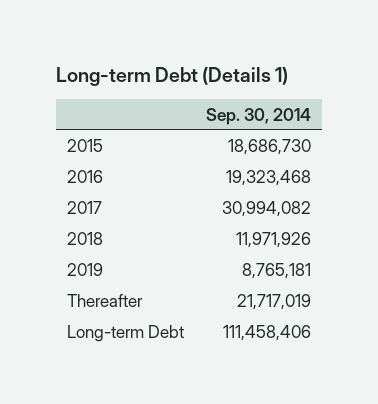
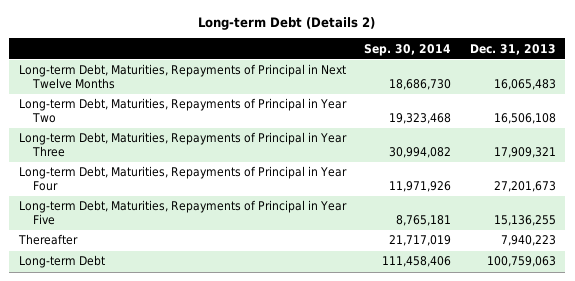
[56,67,289,87] Long-term Debt (Details 1) -> [198,16,376,30] Long-term Debt (Details 2)
none -> [470,43,557,55] Dec. 31, 2013
[67,139,104,153] 2015 -> [18,64,346,89] Long-term Debt, Maturities, Repayments of Principal in Next Twelve Months
[67,170,104,184] 2016 -> [18,98,347,123] Long-term Debt, Maturities, Repayments of Principal in Year Two
[67,201,103,215] 2017 -> [18,132,347,157] Long-term Debt, Maturities, Repayments of Principal in Year Three
[67,232,104,246] 2018 -> [18,166,347,191] Long-term Debt, Maturities, Repayments of Principal in Year Four
[67,263,104,277] 2019 -> [18,200,347,225] Long-term Debt, Maturities, Repayments of Principal in Year Five

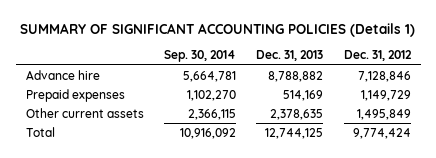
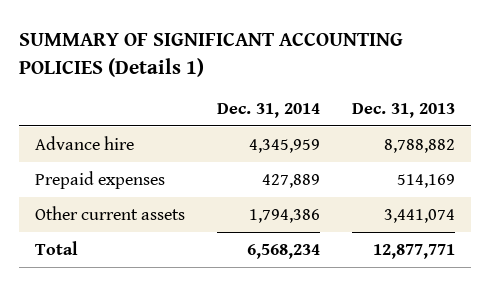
[164,50,237,63] Sep. 30, 2014 -> none
[343,50,412,62] Dec. 31, 2012 -> none
none -> [217,103,321,119] Dec. 31, 2014
[270,108,324,120] 2,378,635 -> [384,208,456,223] 3,441,074
[265,127,324,139] 12,744,125 -> [373,243,456,259] 12,877,771

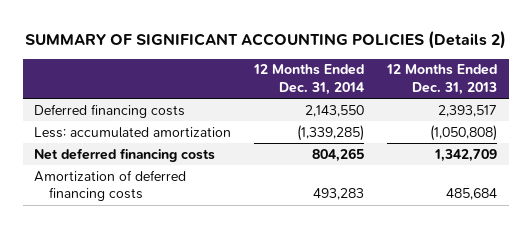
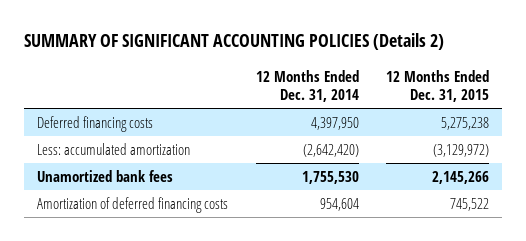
[386,64,498,95] 12 Months Ended Dec. 31, 2013 -> none
none -> [385,69,489,102] 12 Months Ended Dec. 31, 2015
[34,147,216,162] Net deferred financing costs -> none
[305,104,365,117] 2,143,550 -> [310,117,359,131] 4,397,950
[297,124,365,141] (1,339,285) -> [302,144,359,158] (2,642,420)
none -> [37,170,174,183] Unamortized bank fees
[313,188,365,201] 493,283 -> [319,198,359,212] 954,604

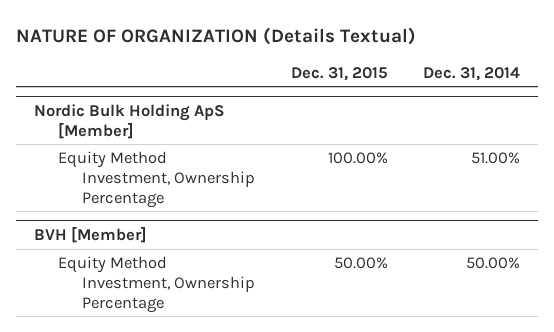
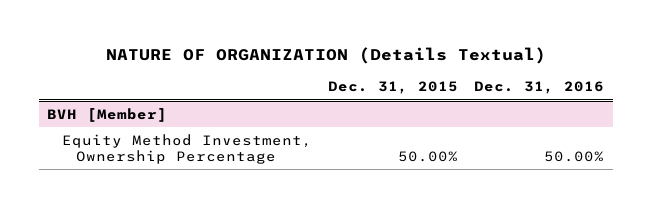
[422,66,520,81] Dec. 31, 2014 -> none
none -> [474,81,605,95] Dec. 31, 2016
[33,104,225,139] Nordic Bulk Holding ApS [Member] -> none
[58,151,256,208] Equity Method Investment, Ownership Percentage -> none

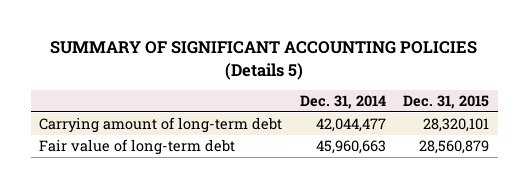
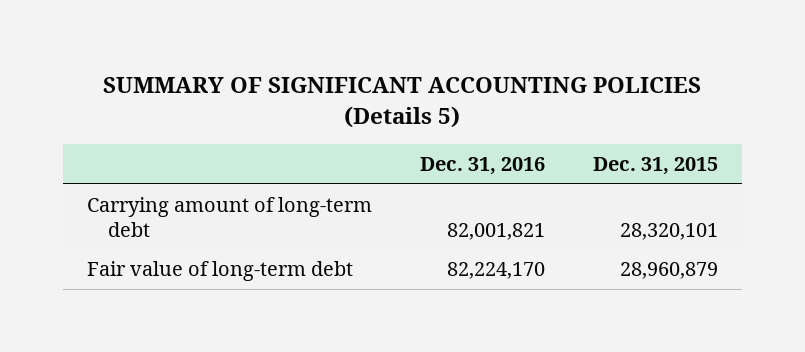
[299,95,386,110] Dec. 31, 2014 -> none
none -> [419,156,545,175] Dec. 31, 2016
[418,140,489,155] 28,560,879 -> [619,262,718,280] 28,960,879

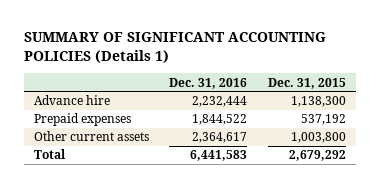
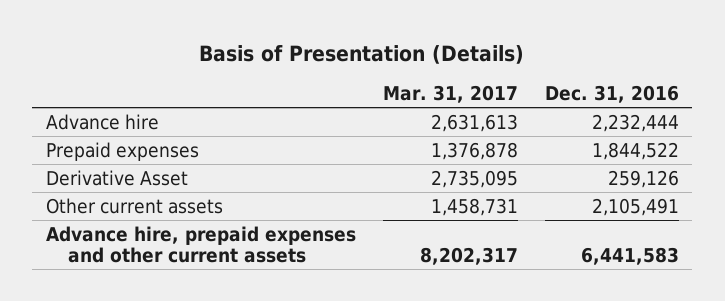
[23,32,326,64] SUMMARY OF SIGNIFICANT ACCOUNTING POLICIES (Details 1) -> [199,44,525,64] Basis of Presentation (Details)
[267,77,346,89] Dec. 31, 2015 -> none
none -> [382,84,518,103] Mar. 31, 2017
none -> [45,169,188,186] Derivative Asset
[192,132,248,144] 2,364,617 -> [591,197,679,216] 2,105,491
[33,149,66,160] Total -> [45,225,356,264] Advance hire, prepaid expenses and other current assets

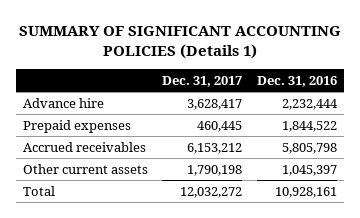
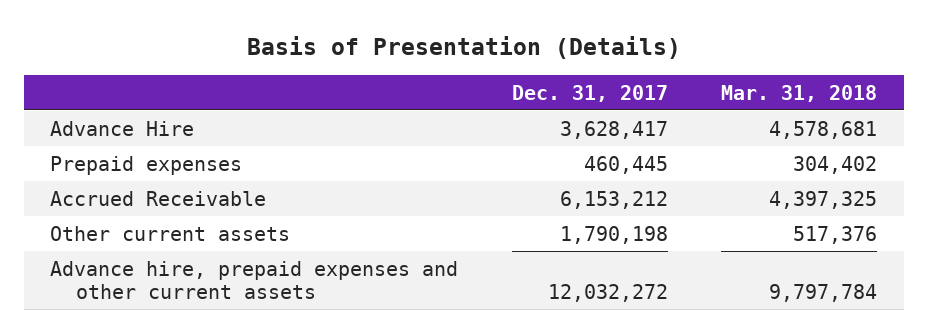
[18,26,341,60] SUMMARY OF SIGNIFICANT ACCOUNTING POLICIES (Details 1) -> [246,35,681,59] Basis of Presentation (Details)
[256,75,337,87] Dec. 31, 2016 -> none
none -> [721,84,878,102] Mar. 31, 2018
[23,97,105,108] Advance hire -> [50,120,195,136] Advance Hire
[23,141,147,152] Accrued receivables -> [50,190,267,206] Accrued Receivable
[23,185,56,196] Total -> [50,260,459,300] Advance hire, prepaid expenses and other current assets

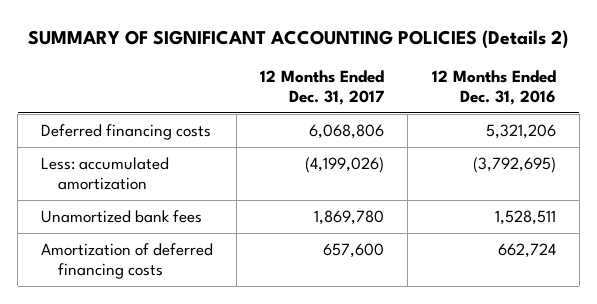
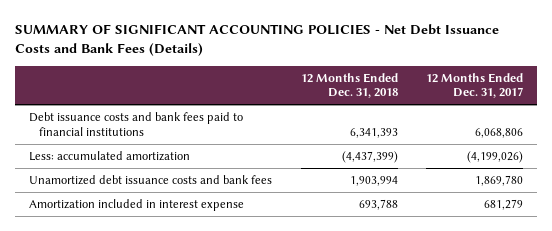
[28,29,569,49] SUMMARY OF SIGNIFICANT ACCOUNTING POLICIES (Details 2) -> [15,24,500,57] SUMMARY OF SIGNIFICANT ACCOUNTING POLICIES - Net Debt Issuance Costs and Bank Fees (Details)
[431,70,556,106] 12 Months Ended Dec. 31, 2016 -> none
none -> [300,72,398,99] 12 Months Ended Dec. 31, 2018
[41,123,212,140] Deferred financing costs -> [29,112,244,136] Debt issuance costs and bank fees paid to financial institutions
[41,242,214,279] Amortization of deferred financing costs -> none
[41,209,203,223] Unamortized bank fees -> [29,175,273,186] Unamortized debt issuance costs and bank fees
none -> [29,199,245,212] Amortization included in interest expense

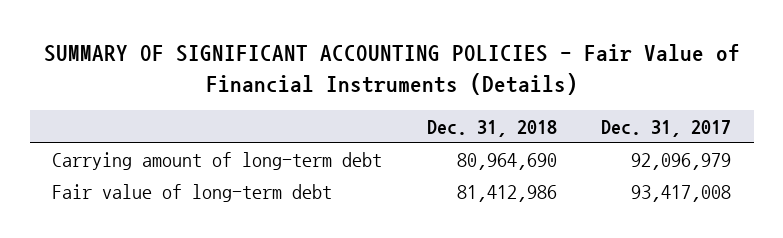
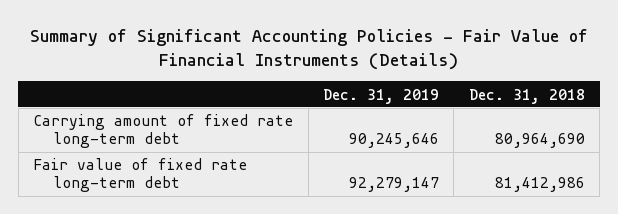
[43,44,740,95] SUMMARY OF SIGNIFICANT ACCOUNTING POLICIES - Fair Value of Financial Instruments (Details) -> [29,29,588,70] Summary of Significant Accounting Policies - Fair Value of Financial Instruments (Details)
[601,119,732,137] Dec. 31, 2017 -> none
none -> [322,88,439,104] Dec. 31, 2019
[52,152,383,171] Carrying amount of long-term debt -> [33,114,294,149] Carrying amount of fixed rate long-term debt
[52,184,333,203] Fair value of long-term debt -> [33,158,248,193] Fair value of fixed rate long-term debt

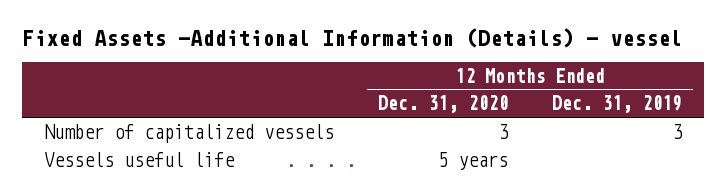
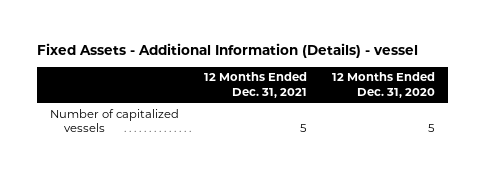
[21,27,682,48] Fixed Assets -Additional Information (Details) - vessel -> [37,43,419,59] Fixed Assets - Additional Information (Details) - vessel
[551,95,682,114] Dec. 31, 2019 -> none
none -> [203,72,307,98] 12 Months Ended Dec. 31, 2021
[43,152,235,168] Vessels useful life -> none
[497,124,509,140] 3 -> [428,124,436,133] 5

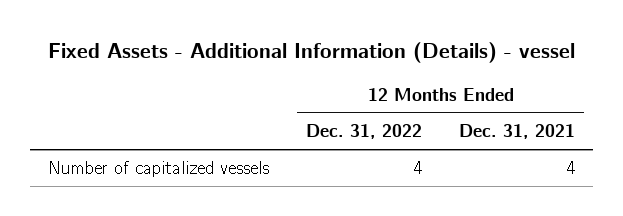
[332,72,436,98] 12 Months Ended Dec. 31, 2020 -> none
none -> [306,124,423,140] Dec. 31, 2022
[299,124,307,133] 5 -> [565,161,575,175] 4

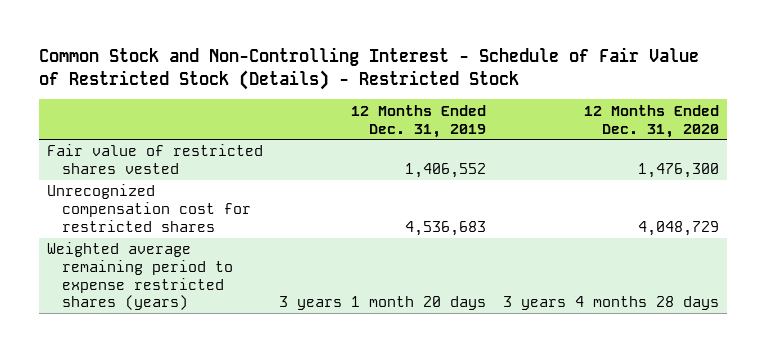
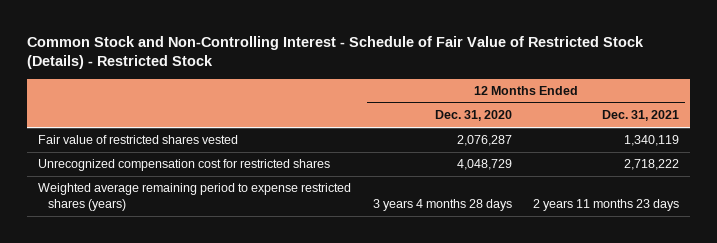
[351,104,487,138] 12 Months Ended Dec. 31, 2019 -> none
none -> [602,110,680,122] Dec. 31, 2021
[637,163,719,179] 1,476,300 -> [456,135,512,147] 2,076,287

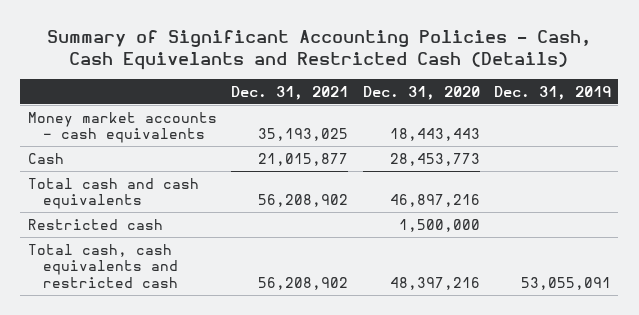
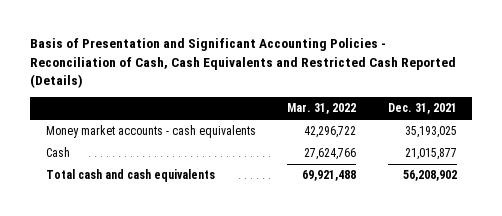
[47,29,592,70] Summary of Significant Accounting Policies - Cash, Cash Equivelants and Restricted Cash (Details) -> [29,38,456,89] Basis of Presentation and Significant Accounting Policies - Reconciliation of Cash, Cash Equivalents and Restricted Cash Reported (Details)
[362,85,480,100] Dec. 31, 2020 -> none
[494,85,612,100] Dec. 31, 2019 -> none
none -> [287,103,357,115] Mar. 31, 2022
[27,218,163,230] Restricted cash -> none
[27,243,179,288] Total cash, cash equivalents and restricted cash -> none

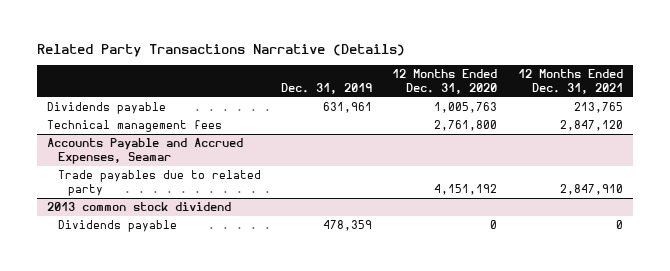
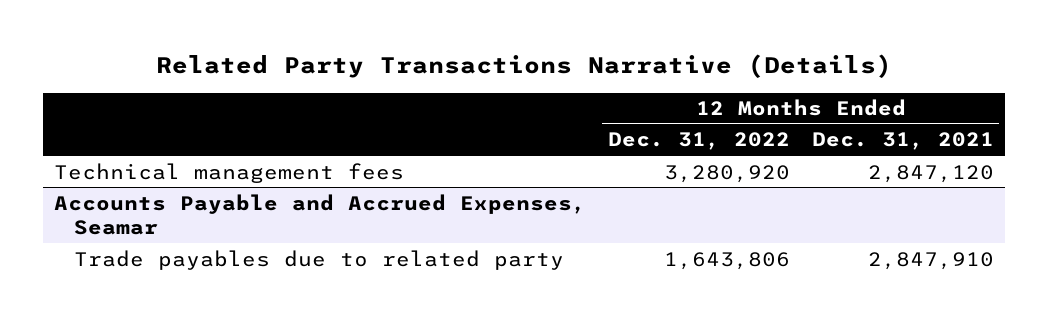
[280,82,372,94] Dec. 31, 2019 -> none
[392,68,498,94] 12 Months Ended Dec. 31, 2020 -> none
none -> [607,132,790,151] Dec. 31, 2022
[47,102,167,115] Dividends payable -> none
[47,202,232,212] 2013 common stock dividend -> none
[57,220,177,233] Dividends payable -> none

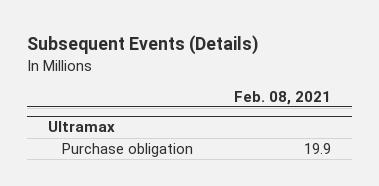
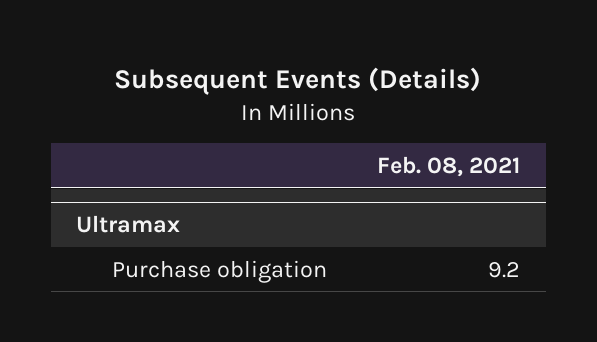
[304,142,332,154] 19.9 -> [488,261,521,278] 9.2

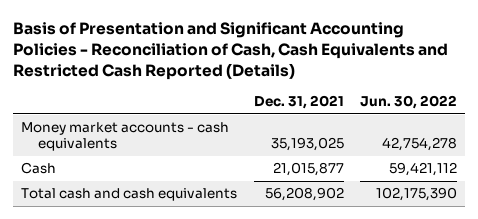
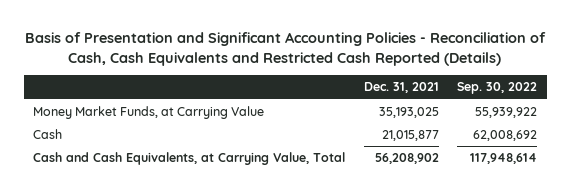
[360,95,458,110] Jun. 30, 2022 -> none
none -> [457,82,538,95] Sep. 30, 2022
[21,122,230,152] Money market accounts - cash equivalents -> [33,106,265,120] Money Market Funds, at Carrying Value
[21,188,238,202] Total cash and cash equivalents -> [33,152,346,166] Cash and Cash Equivalents, at Carrying Value, Total

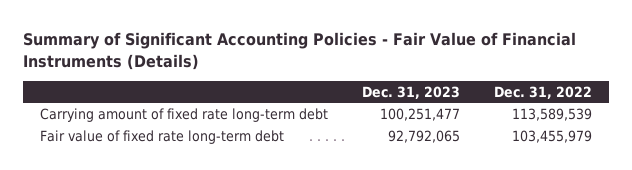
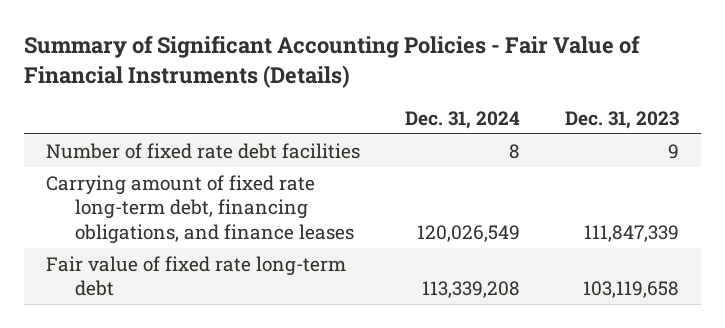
[493,85,592,99] Dec. 31, 2022 -> none
none -> [405,110,521,129] Dec. 31, 2024
none -> [46,142,361,159] Number of fixed rate debt facilities
[39,108,328,123] Carrying amount of fixed rate long-term debt -> [46,174,354,245] Carrying amount of fixed rate long-term debt, financing obligations, and finance leases
[379,108,460,122] 100,251,477 -> [583,225,679,243] 111,847,339
[387,130,460,144] 92,792,065 -> [582,281,679,299] 103,119,658

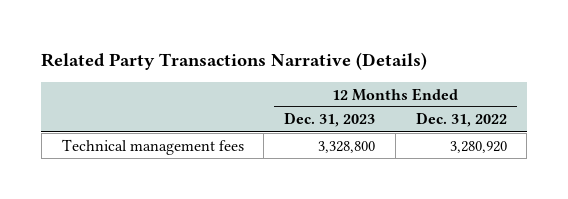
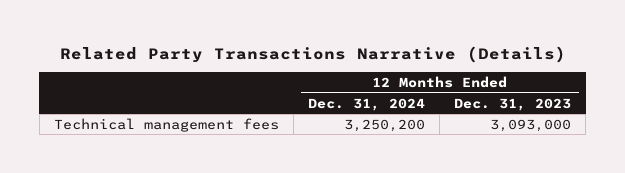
[415,112,507,128] Dec. 31, 2022 -> none
none -> [308,97,426,111] Dec. 31, 2024
[318,140,376,153] 3,328,800 -> [490,118,572,132] 3,093,000

